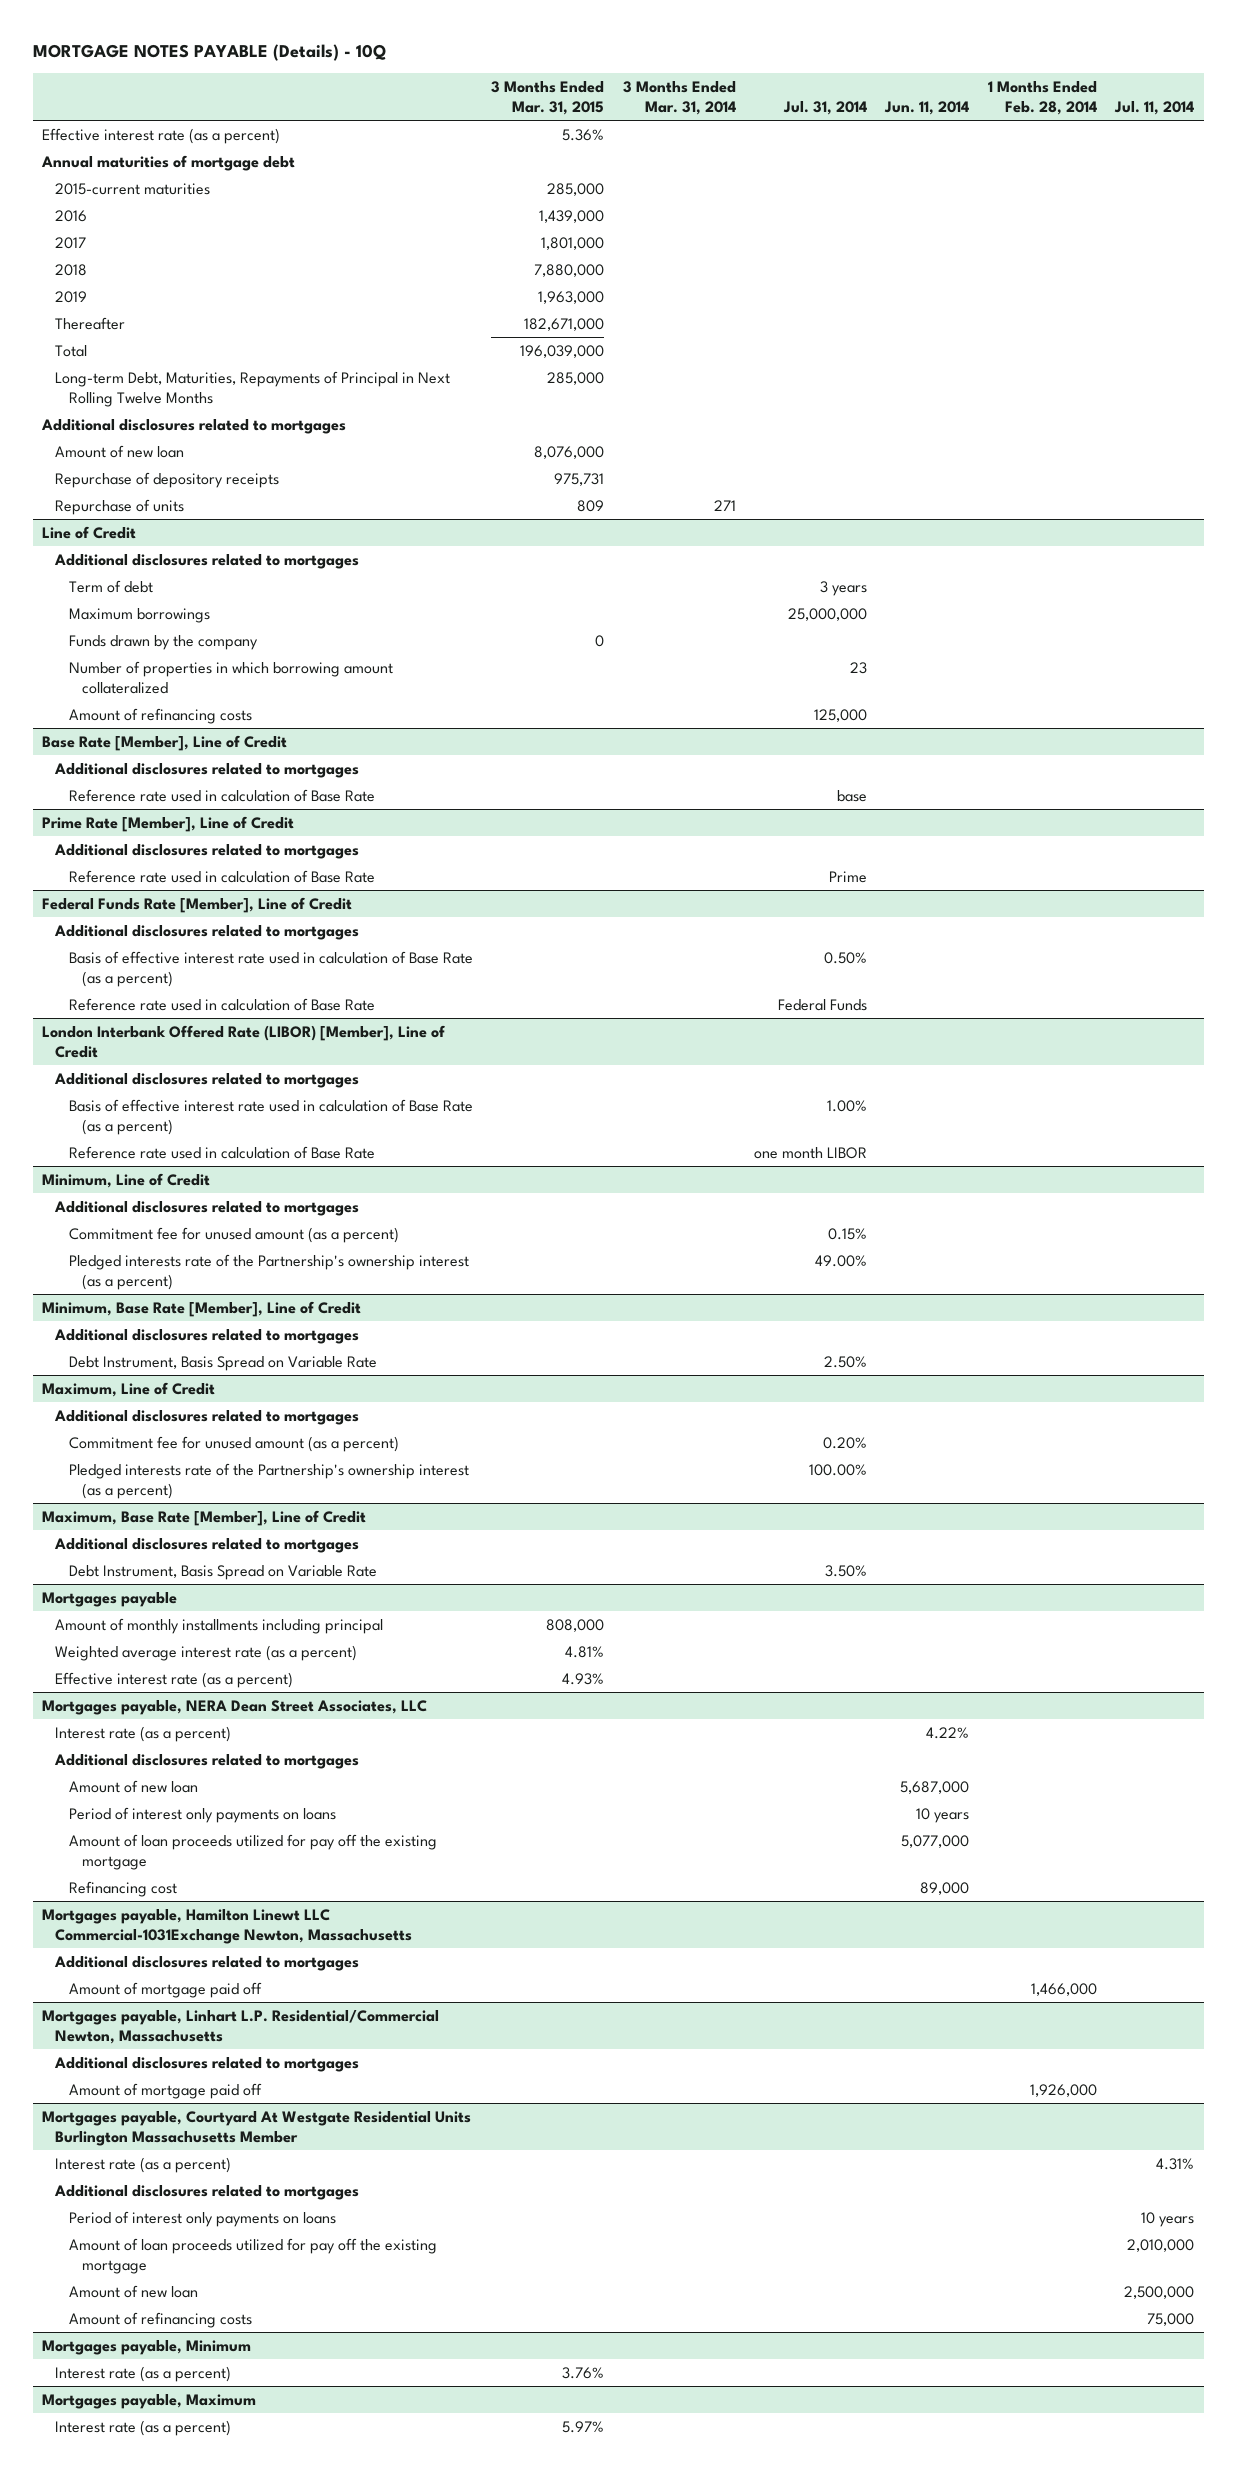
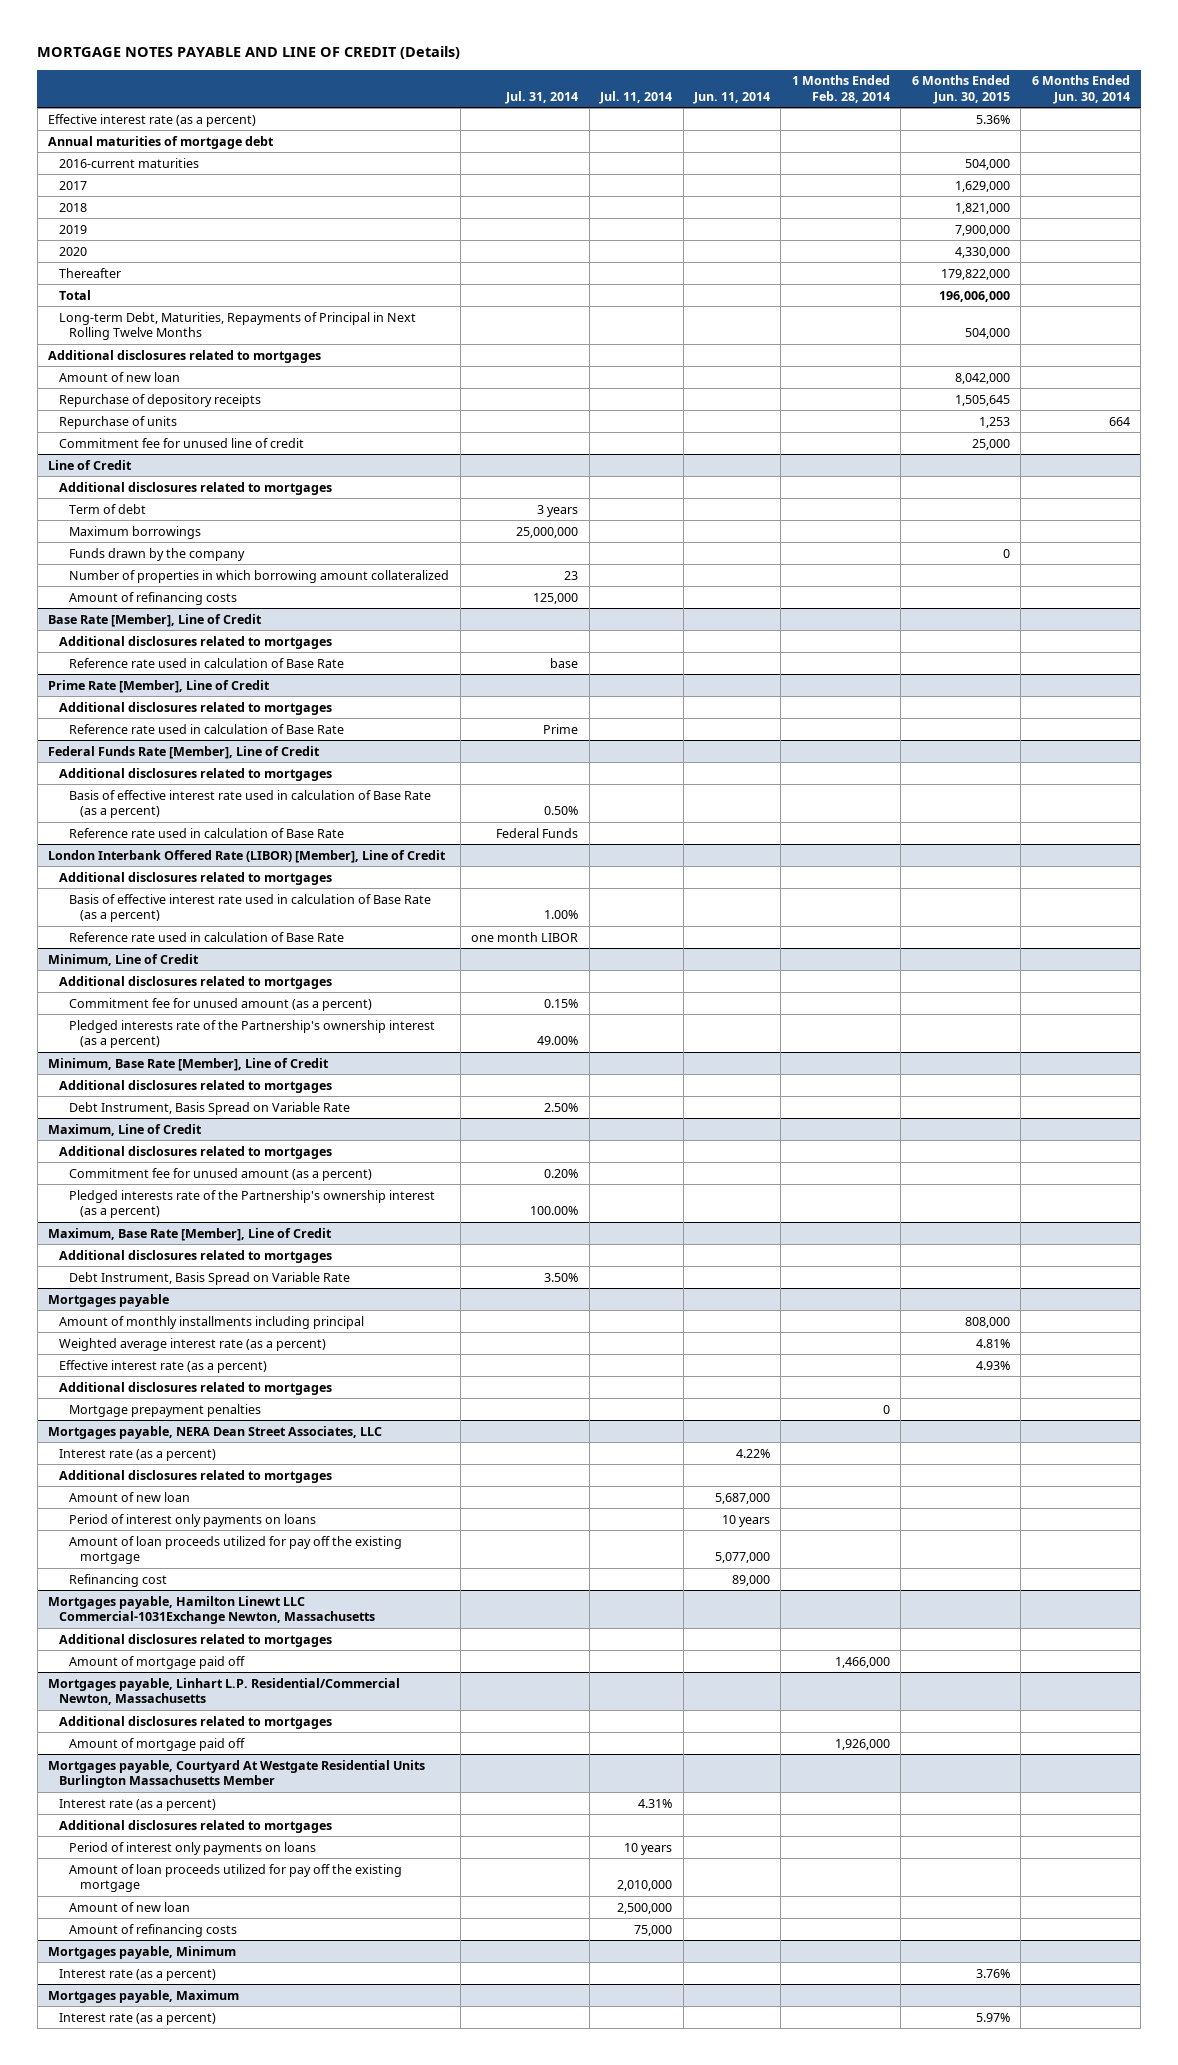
[32,44,386,62] MORTGAGE NOTES PAYABLE (Details) - 10Q -> [37,46,461,60] MORTGAGE NOTES PAYABLE AND LINE OF CREDIT (Details)
[491,80,605,115] 3 Months Ended Mar. 31, 2015 -> none
[622,80,736,115] 3 Months Ended Mar. 31, 2014 -> none
none -> [911,75,1010,104] 6 Months Ended Jun. 30, 2015
none -> [1031,75,1130,104] 6 Months Ended Jun. 30, 2014
[55,209,88,222] 2016 -> none
[55,182,211,195] 2015-current maturities -> [58,157,199,168] 2016-current maturities
none -> [58,246,87,256] 2020
none -> [58,437,304,448] Commitment fee for unused line of credit
none -> [58,1381,332,1395] Additional disclosures related to mortgages
none -> [69,1403,262,1417] Mortgage prepayment penalties

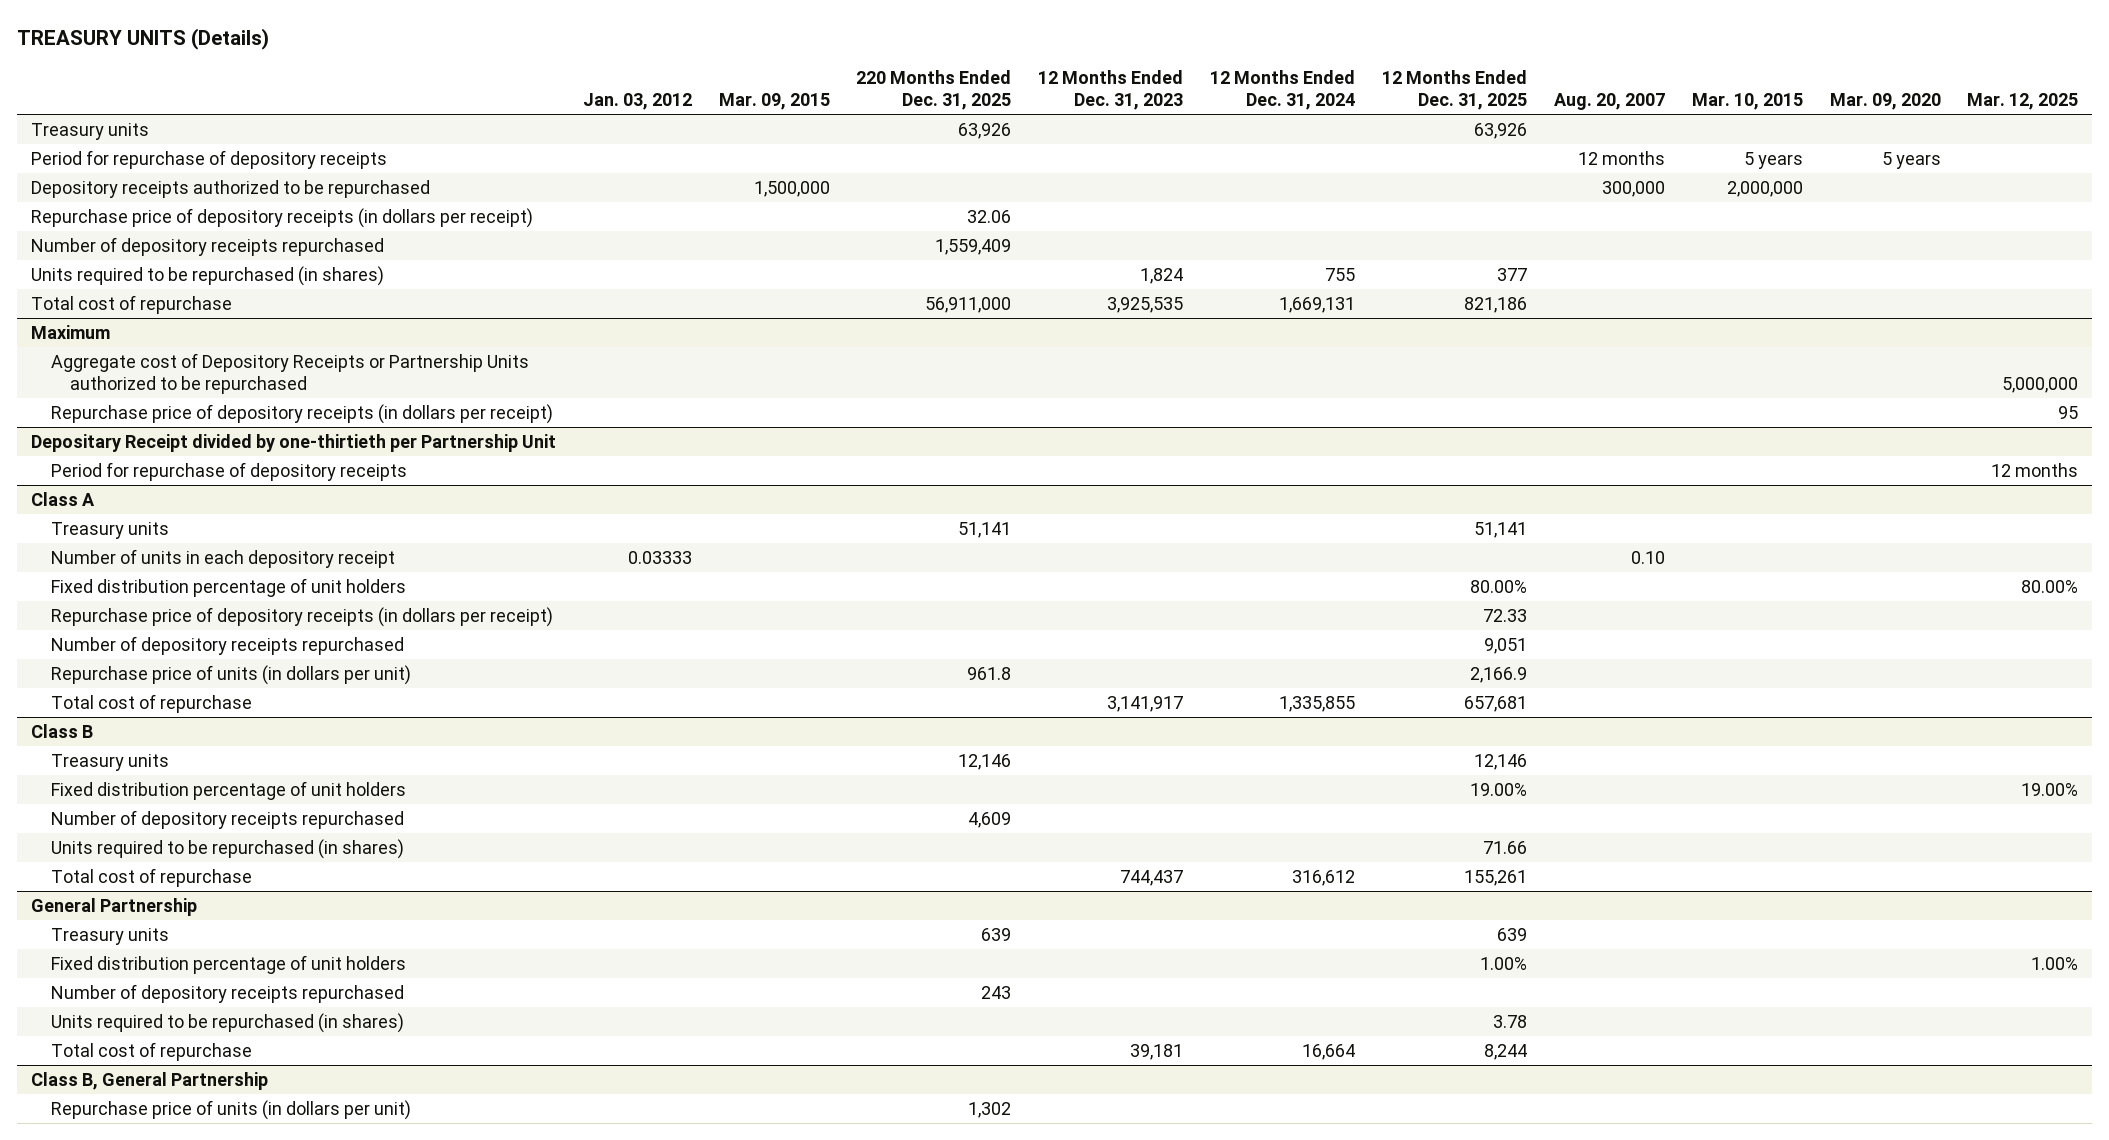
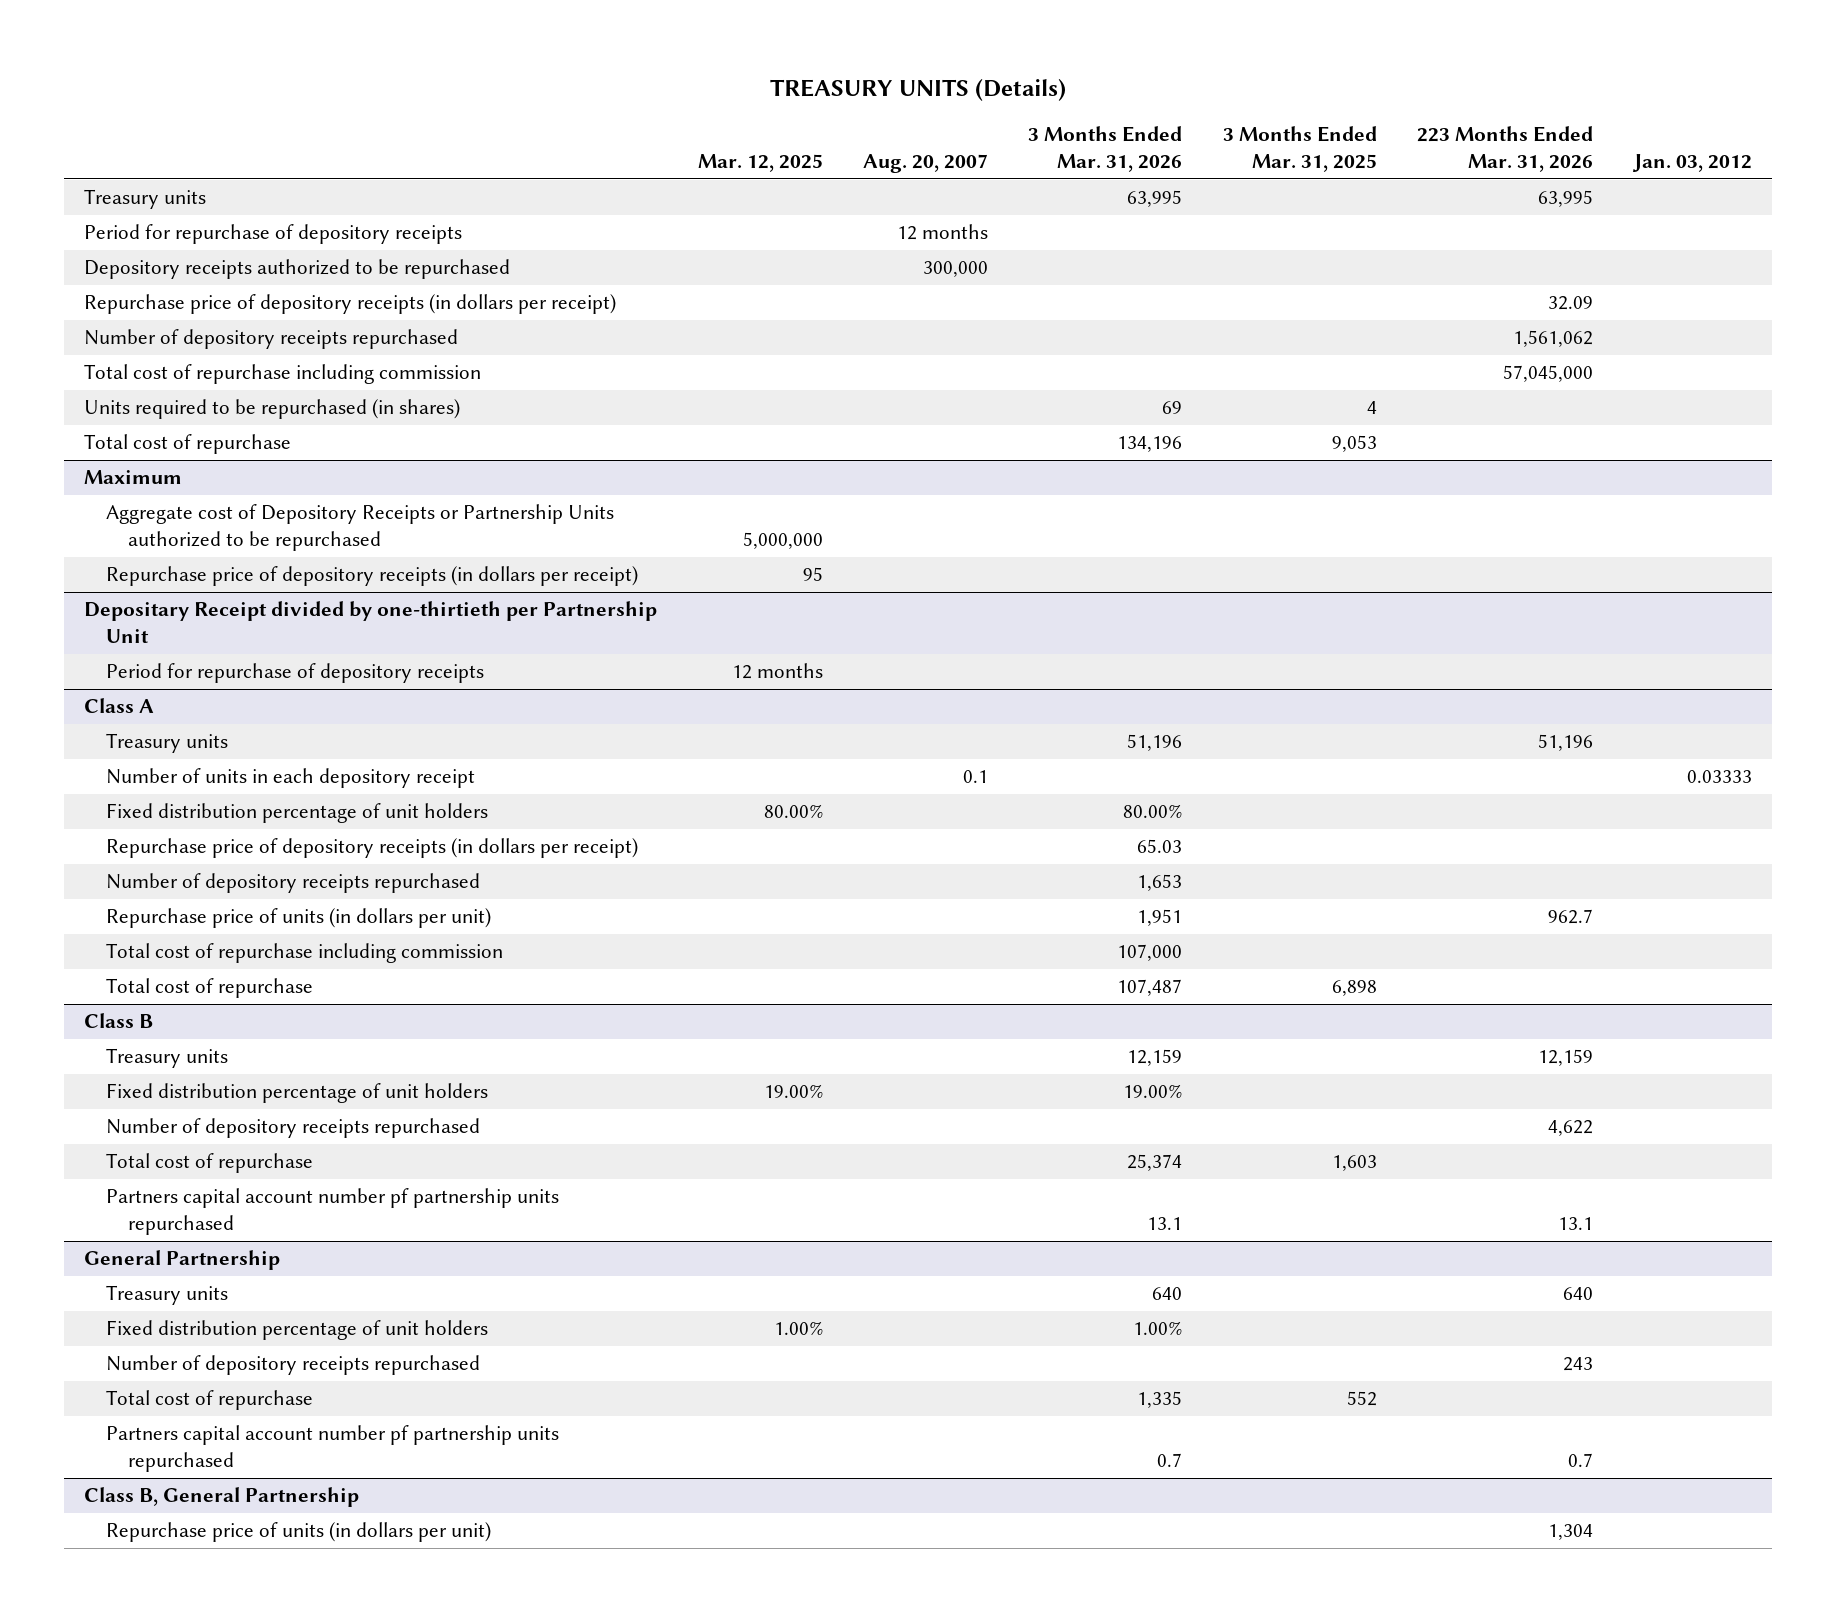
[718,92,830,110] Mar. 09, 2015 -> none
[856,70,1012,110] 220 Months Ended Dec. 31, 2025 -> none
[1038,70,1184,110] 12 Months Ended Dec. 31, 2023 -> none
[1210,70,1356,110] 12 Months Ended Dec. 31, 2024 -> none
[1381,70,1527,110] 12 Months Ended Dec. 31, 2025 -> none
[1691,92,1803,110] Mar. 10, 2015 -> none
[1829,92,1941,110] Mar. 09, 2020 -> none
none -> [1028,126,1183,173] 3 Months Ended Mar. 31, 2026
none -> [1222,126,1377,173] 3 Months Ended Mar. 31, 2025
none -> [1417,126,1594,173] 223 Months Ended Mar. 31, 2026
none -> [84,364,482,385] Total cost of repurchase including commission
[1630,551,1665,565] 0.10 -> [963,770,989,784] 0.1
none -> [105,943,503,964] Total cost of repurchase including commission
[50,839,404,860] Units required to be repurchased (in shares) -> none
none -> [105,1188,559,1236] Partners capital account number pf partnership units repurchased
[50,1013,404,1034] Units required to be repurchased (in shares) -> none
none -> [105,1425,559,1473] Partners capital account number pf partnership units repurchased

